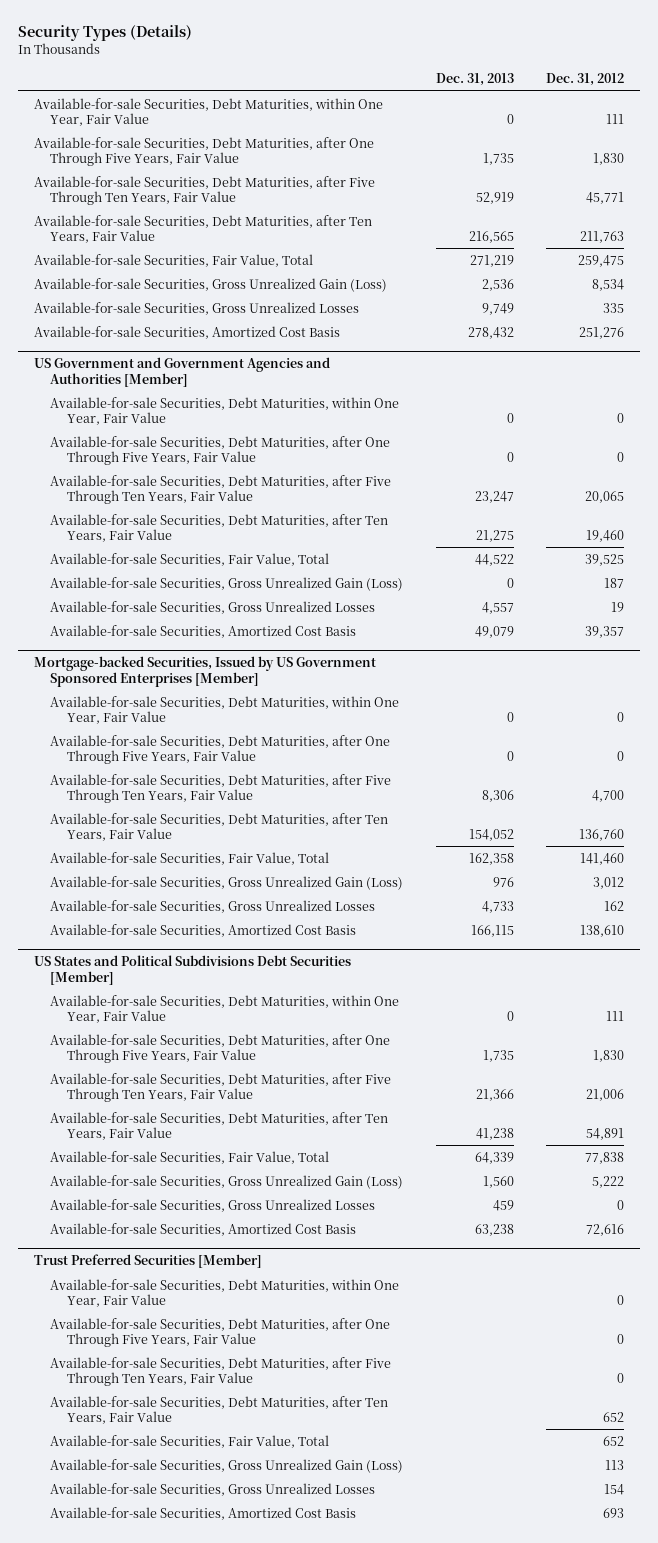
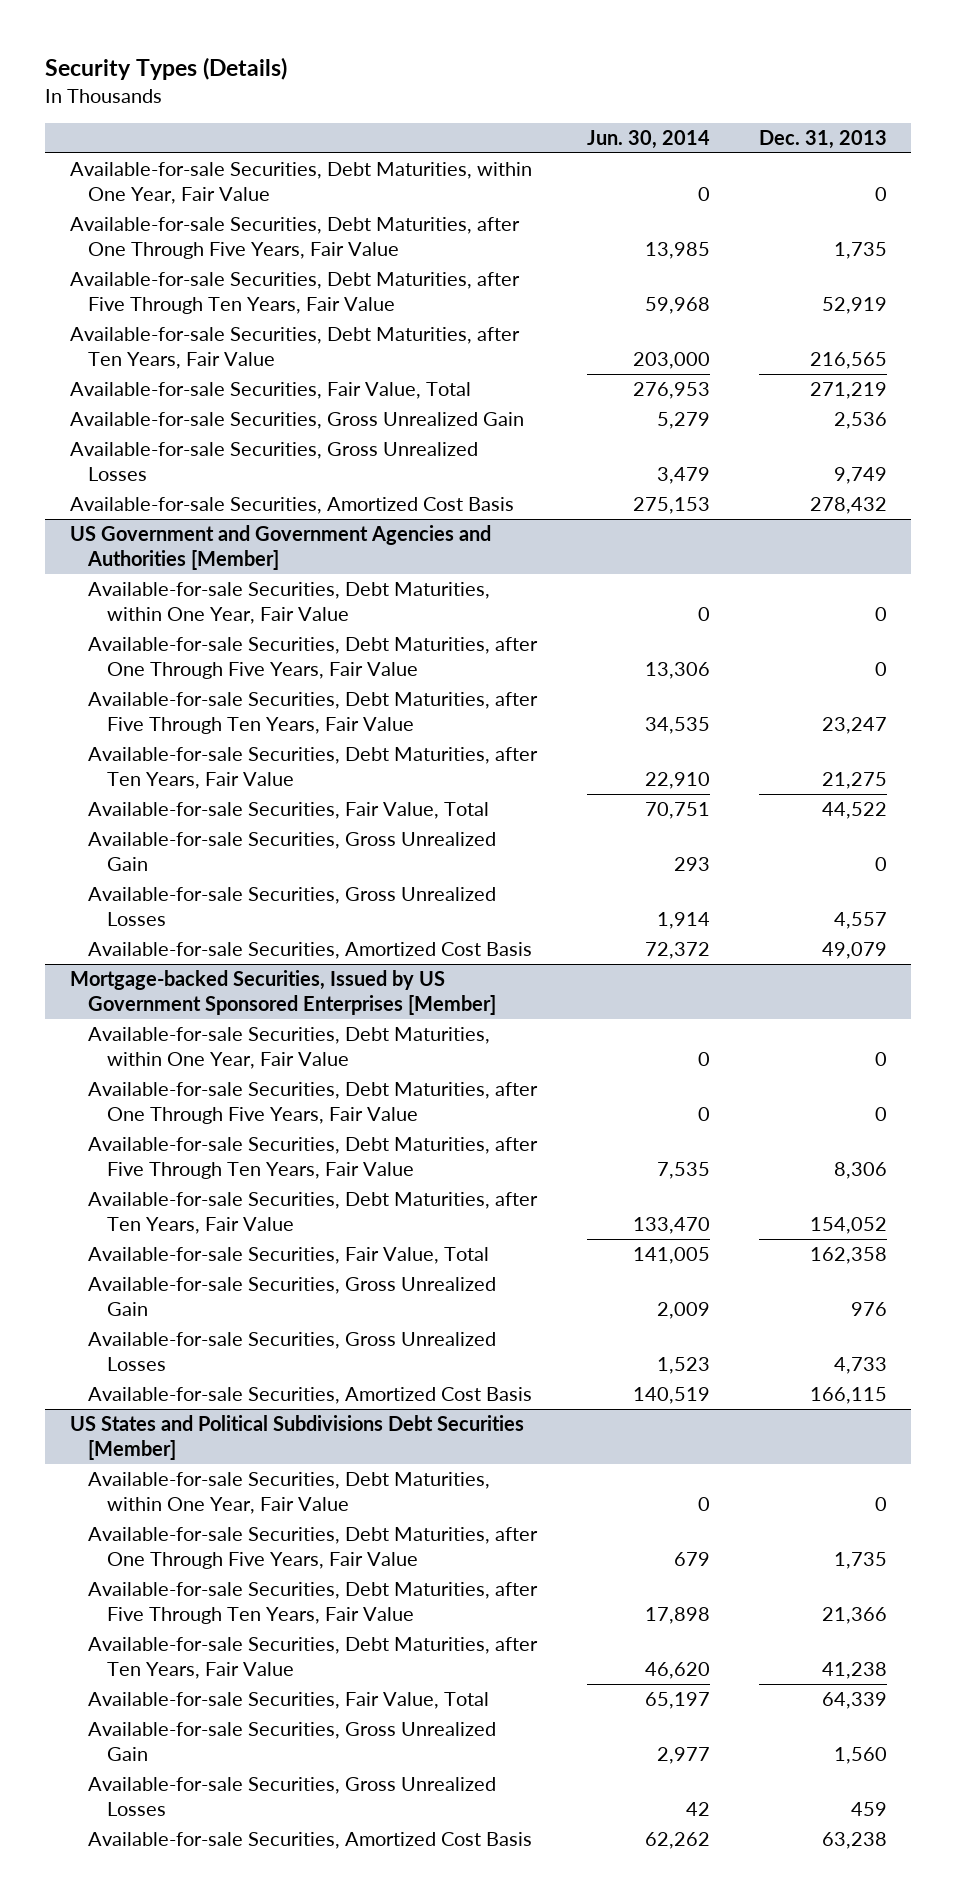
[546,73,625,87] Dec. 31, 2012 -> none
none -> [586,130,710,150] Jun. 30, 2014
[33,277,387,292] Available-for-sale Securities, Gross Unrealized Gain (Loss) -> [69,412,524,430] Available-for-sale Securities, Gross Unrealized Gain
[50,576,404,591] Available-for-sale Securities, Gross Unrealized Gain (Loss) -> [88,832,497,871] Available-for-sale Securities, Gross Unrealized Gain
[50,875,404,890] Available-for-sale Securities, Gross Unrealized Gain (Loss) -> [88,1277,497,1316] Available-for-sale Securities, Gross Unrealized Gain
[50,1174,404,1189] Available-for-sale Securities, Gross Unrealized Gain (Loss) -> [88,1722,497,1761] Available-for-sale Securities, Gross Unrealized Gain
[33,1254,262,1269] Trust Preferred Securities [Member] -> none
[50,1278,400,1307] Available-for-sale Securities, Debt Maturities, within One Year, Fair Value -> none
[50,1317,391,1347] Available-for-sale Securities, Debt Maturities, after One Through Five Years, Fair Value -> none
[50,1356,392,1386] Available-for-sale Securities, Debt Maturities, after Five Through Ten Years, Fair Value -> none
[50,1395,389,1424] Available-for-sale Securities, Debt Maturities, after Ten Years, Fair Value -> none
[50,1434,330,1448] Available-for-sale Securities, Fair Value, Total -> none
[50,1458,404,1473] Available-for-sale Securities, Gross Unrealized Gain (Loss) -> none
[50,1482,376,1496] Available-for-sale Securities, Gross Unrealized Losses -> none
[50,1506,357,1520] Available-for-sale Securities, Amortized Cost Basis -> none

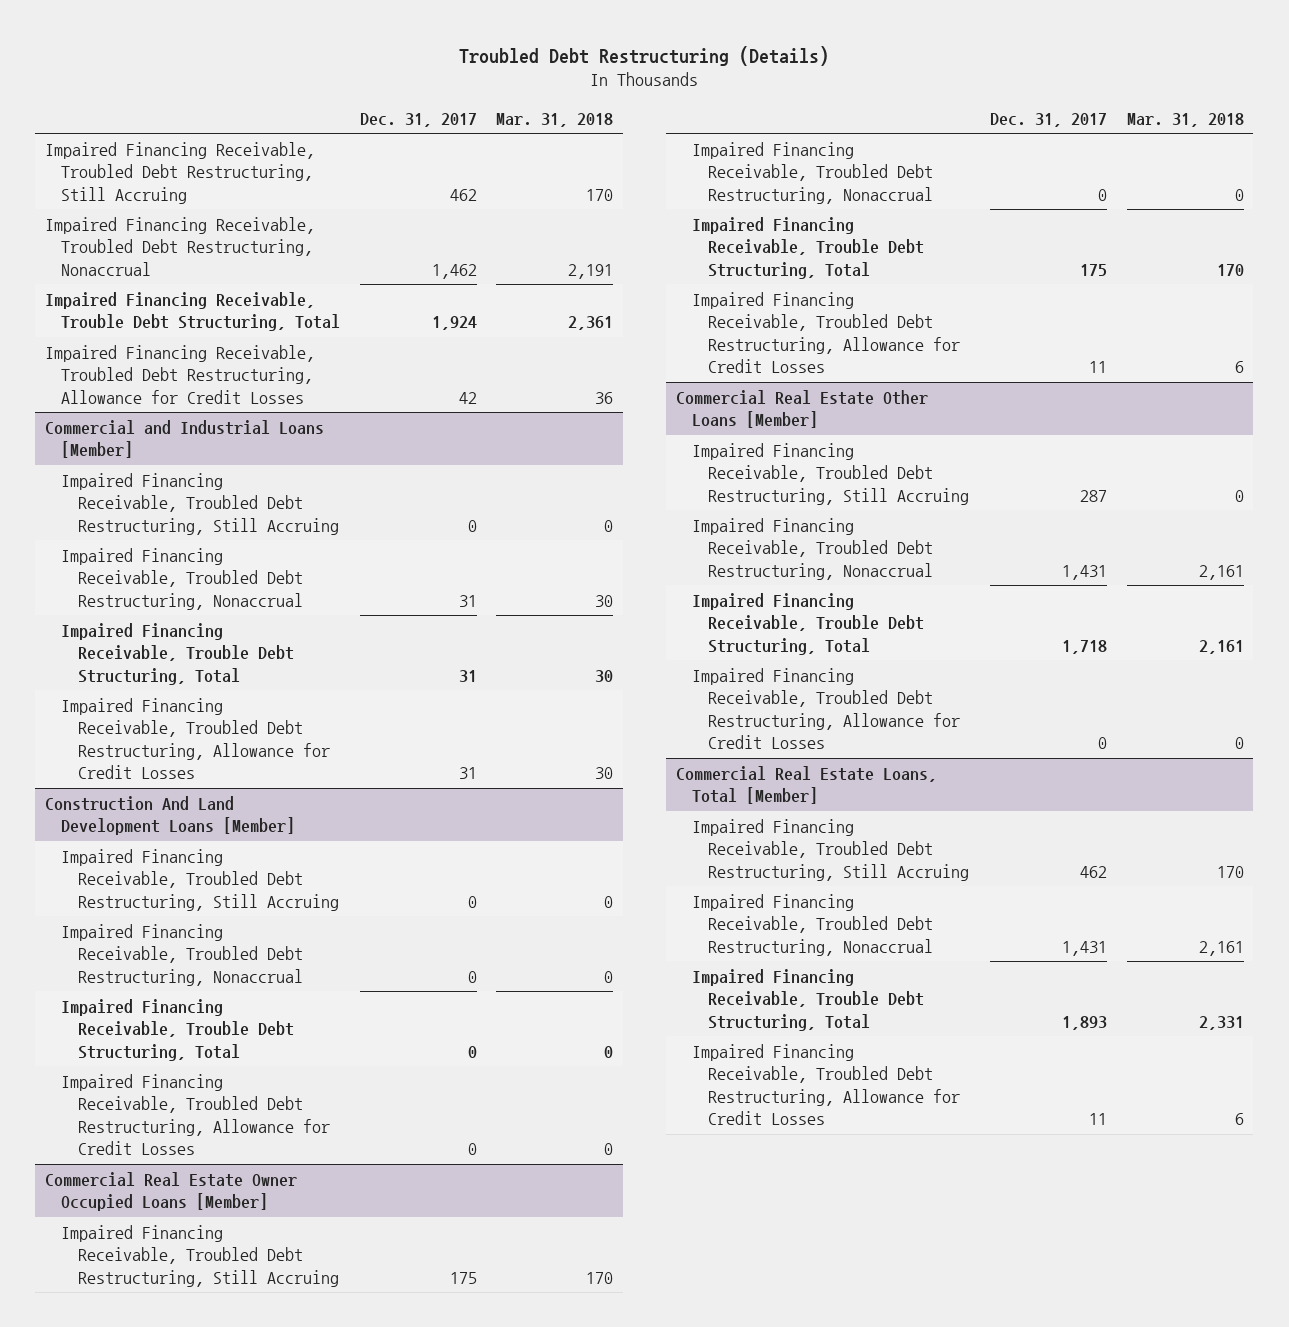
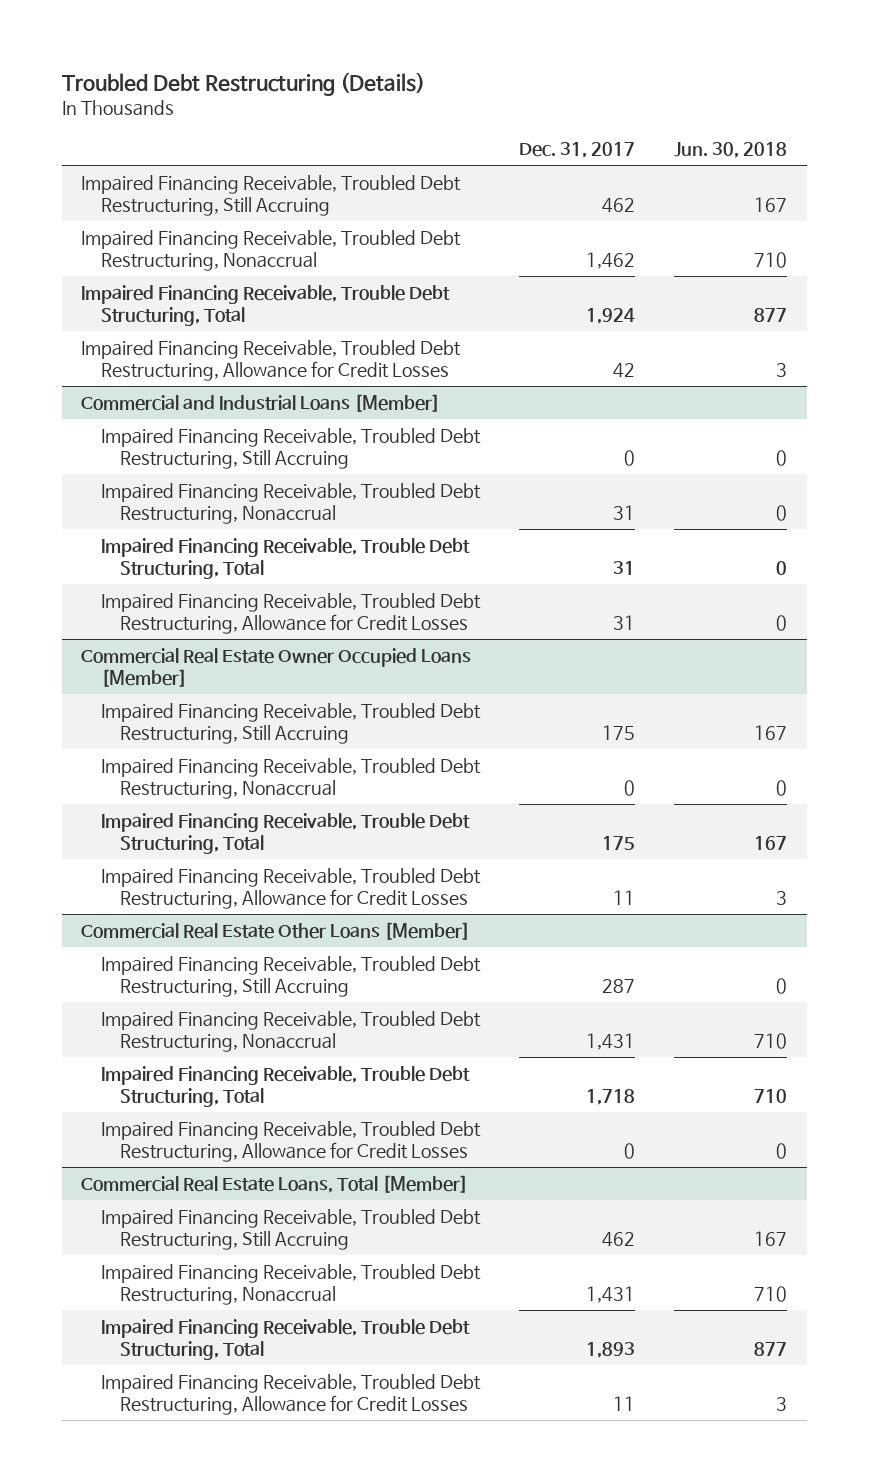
[495,112,613,127] Mar. 31, 2018 -> none
none -> [674,142,788,159] Jun. 30, 2018
[44,795,296,836] Construction And Land Development Loans [Member] -> none
[61,848,339,911] Impaired Financing Receivable, Troubled Debt Restructuring, Still Accruing -> none
[61,923,303,986] Impaired Financing Receivable, Troubled Debt Restructuring, Nonaccrual -> none
[61,998,294,1061] Impaired Financing Receivable, Trouble Debt Structuring, Total -> none
[61,1073,330,1156] Impaired Financing Receivable, Troubled Debt Restructuring, Allowance for Credit Losses -> none

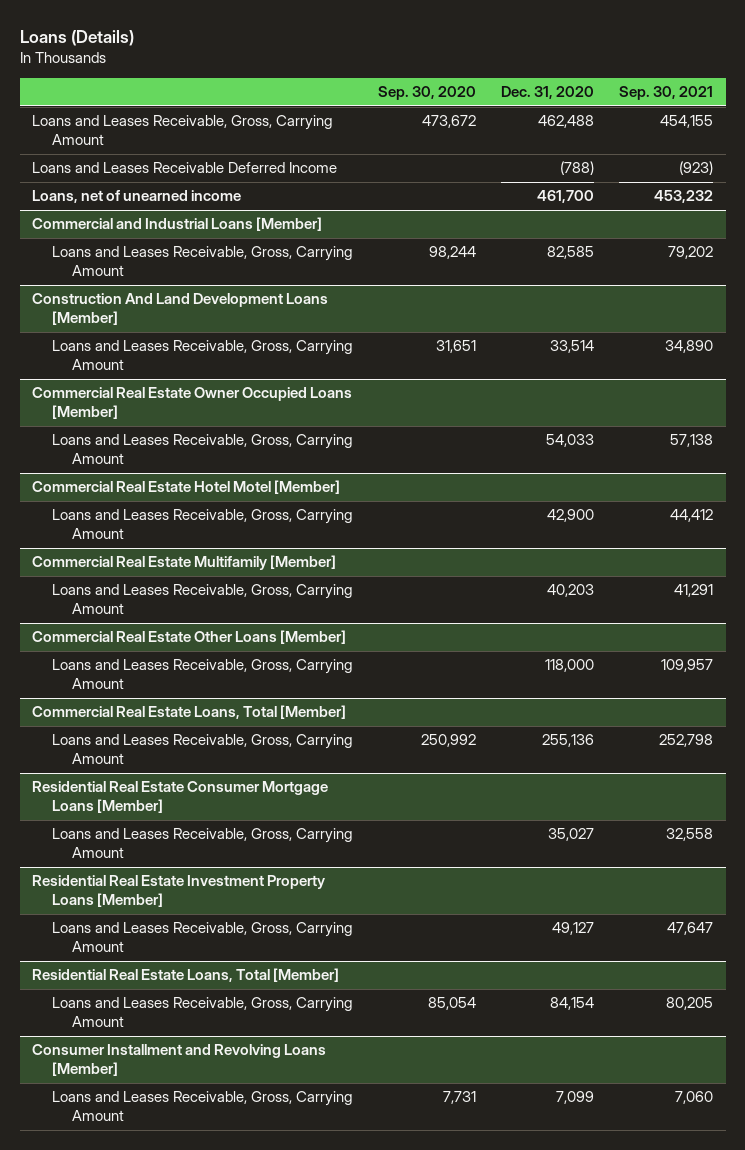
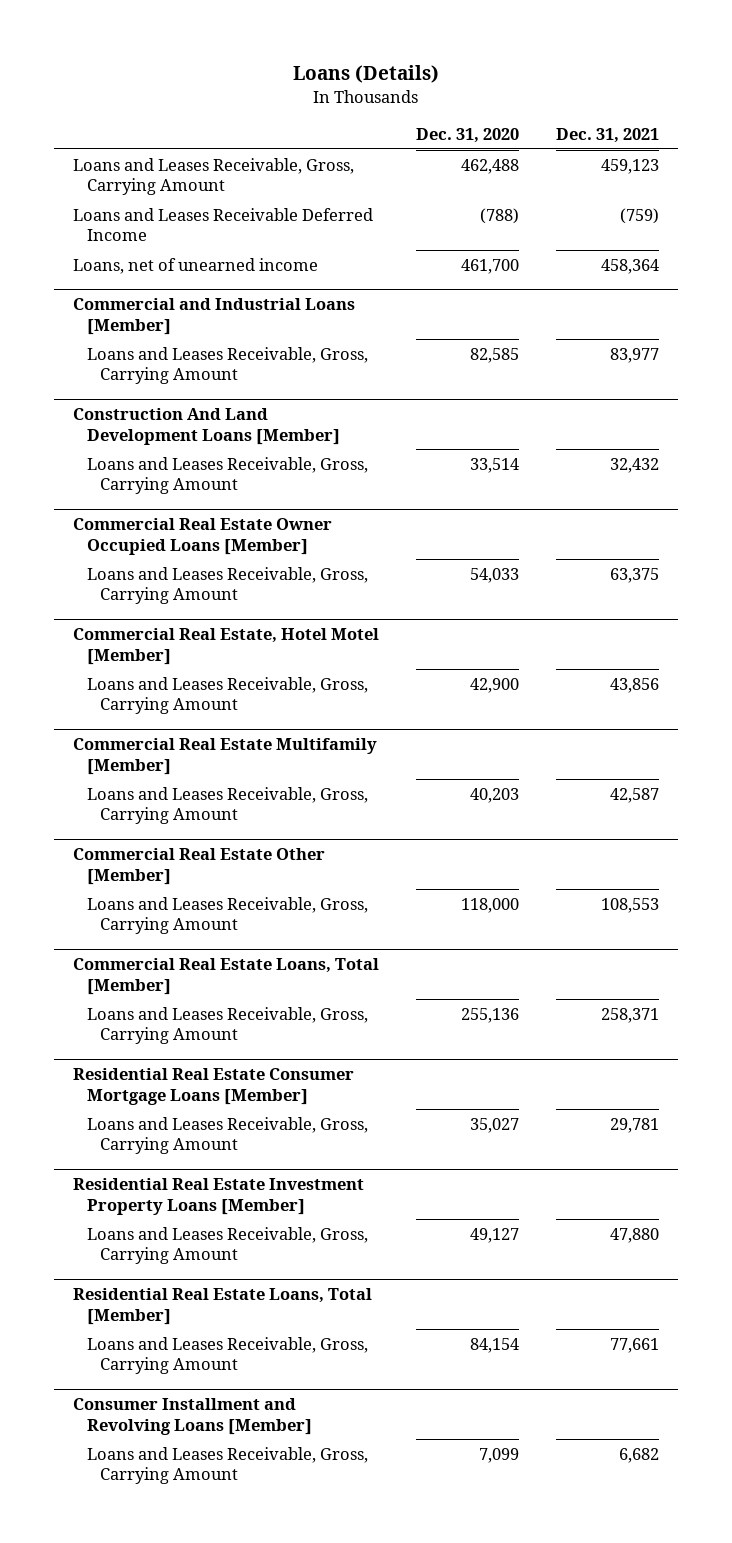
[377,86,476,101] Sep. 30, 2020 -> none
[619,86,714,101] Sep. 30, 2021 -> none
none -> [556,127,660,143] Dec. 31, 2021
[32,480,341,495] Commercial Real Estate Hotel Motel [Member] -> [72,627,379,665] Commercial Real Estate, Hotel Motel [Member]
[32,630,347,645] Commercial Real Estate Other Loans [Member] -> [72,847,325,885] Commercial Real Estate Other [Member]

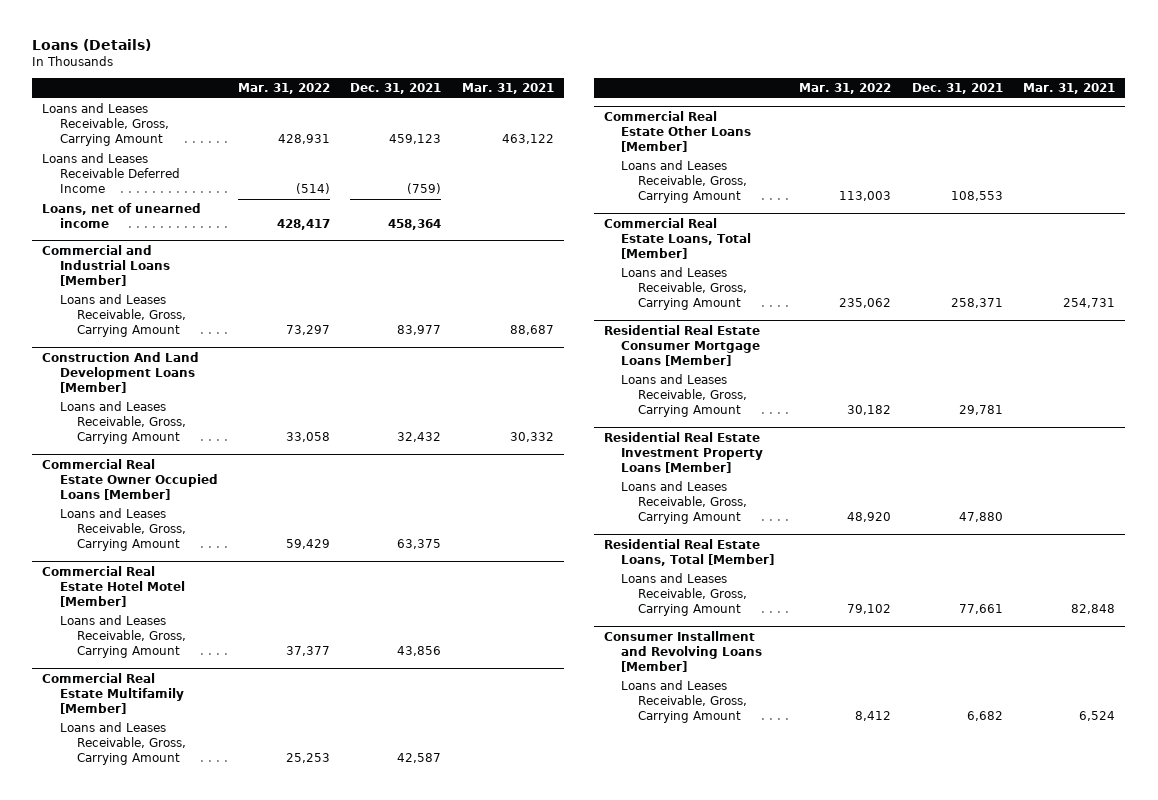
[416,127,520,143] Dec. 31, 2020 -> none
none -> [237,83,330,95] Mar. 31, 2022
none -> [461,83,554,95] Mar. 31, 2021
[72,627,379,665] Commercial Real Estate, Hotel Motel [Member] -> [42,565,185,607] Commercial Real Estate Hotel Motel [Member]
[72,847,325,885] Commercial Real Estate Other [Member] -> [603,110,752,152] Commercial Real Estate Other Loans [Member]

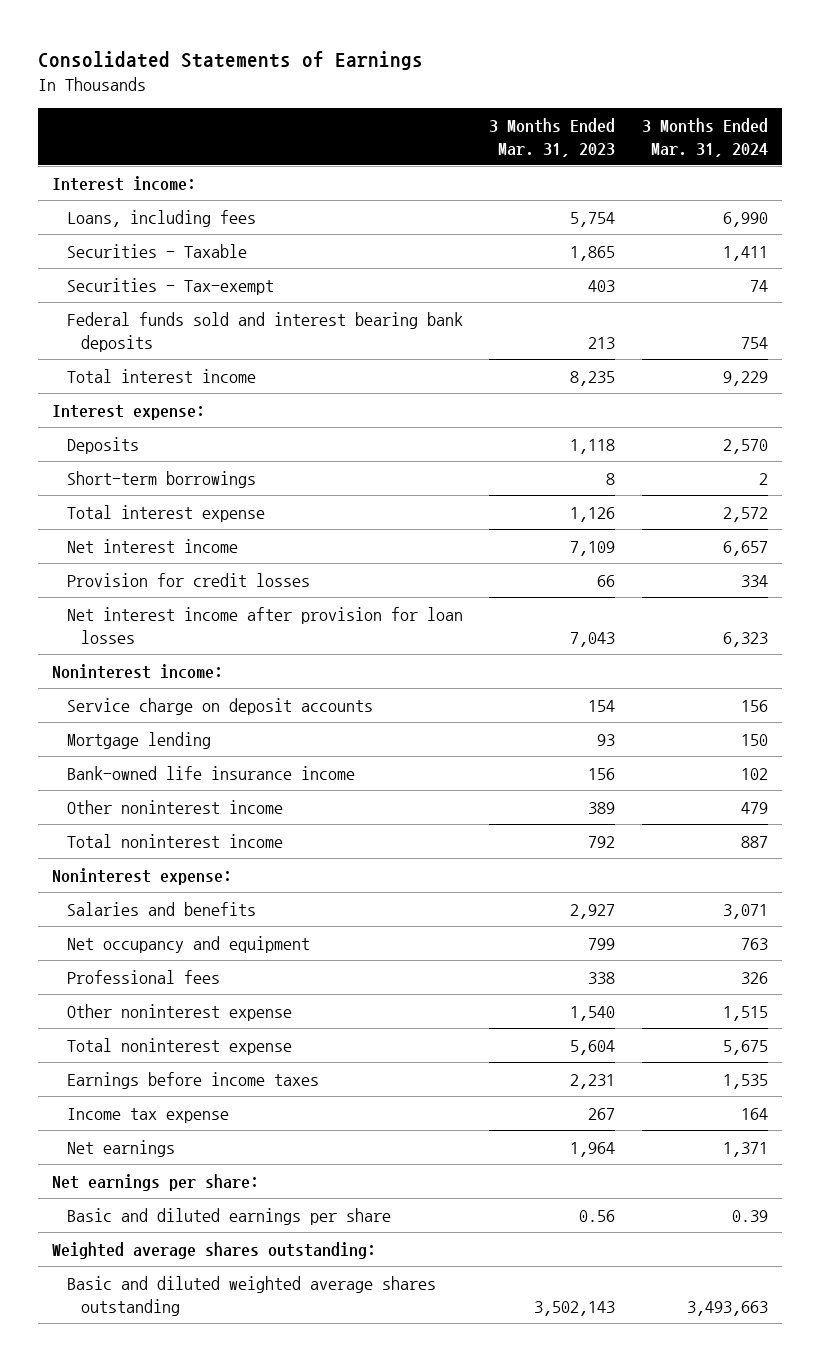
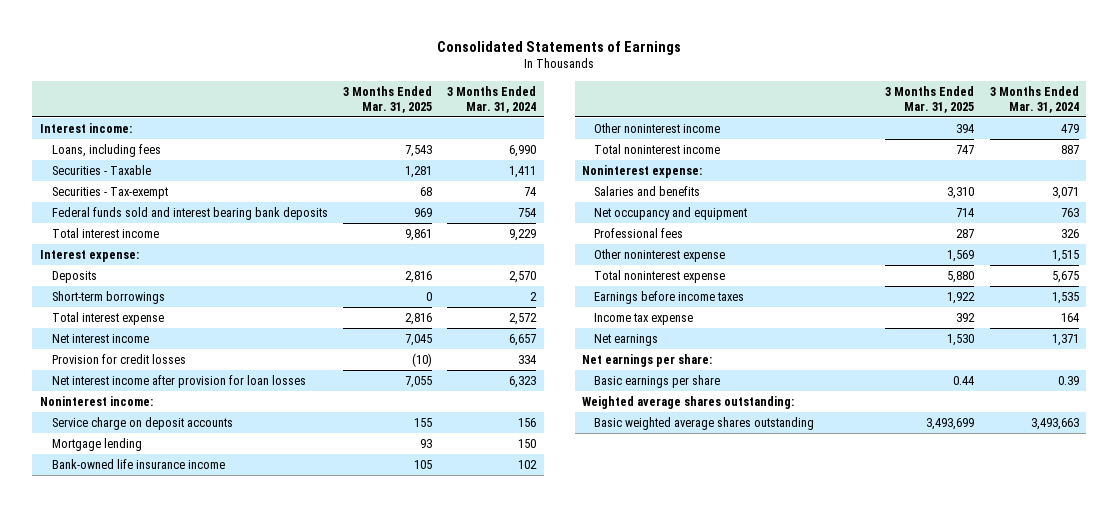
[489,117,616,157] 3 Months Ended Mar. 31, 2023 -> none
none -> [342,86,432,113] 3 Months Ended Mar. 31, 2025
[66,1207,391,1225] Basic and diluted earnings per share -> [594,375,721,389] Basic earnings per share
[66,1275,436,1316] Basic and diluted weighted average shares outstanding -> [594,417,815,431] Basic weighted average shares outstanding

